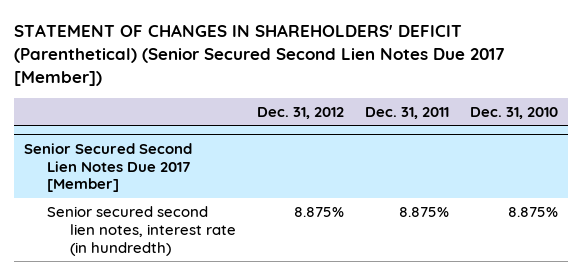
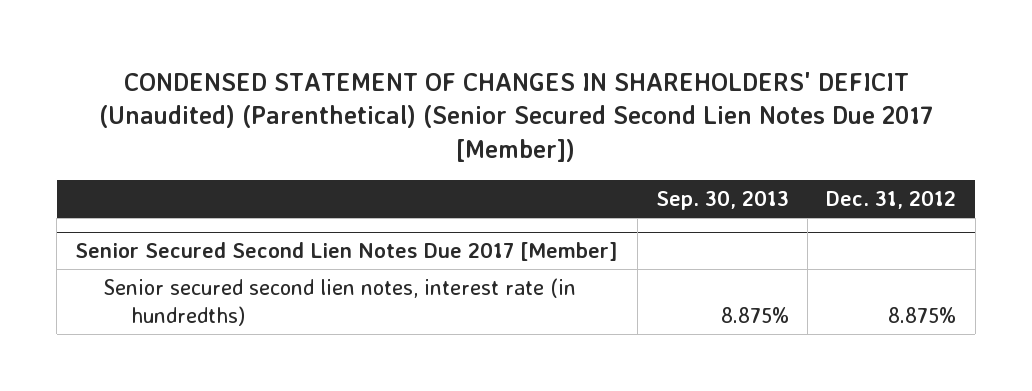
[13,23,505,86] STATEMENT OF CHANGES IN SHAREHOLDERS' DEFICIT (Parenthetical) (Senior Secured Second Lien Notes Due 2017 [Member]) -> [98,71,933,163] CONDENSED STATEMENT OF CHANGES IN SHAREHOLDERS' DEFICIT (Unaudited) (Parenthetical) (Senior Secured Second Lien Notes Due 2017 [Member])
[364,106,449,119] Dec. 31, 2011 -> none
[469,106,558,119] Dec. 31, 2010 -> none
none -> [655,190,789,211] Sep. 30, 2013
[47,206,237,256] Senior secured second lien notes, interest rate (in hundredth) -> [102,277,576,327] Senior secured second lien notes, interest rate (in hundredths)

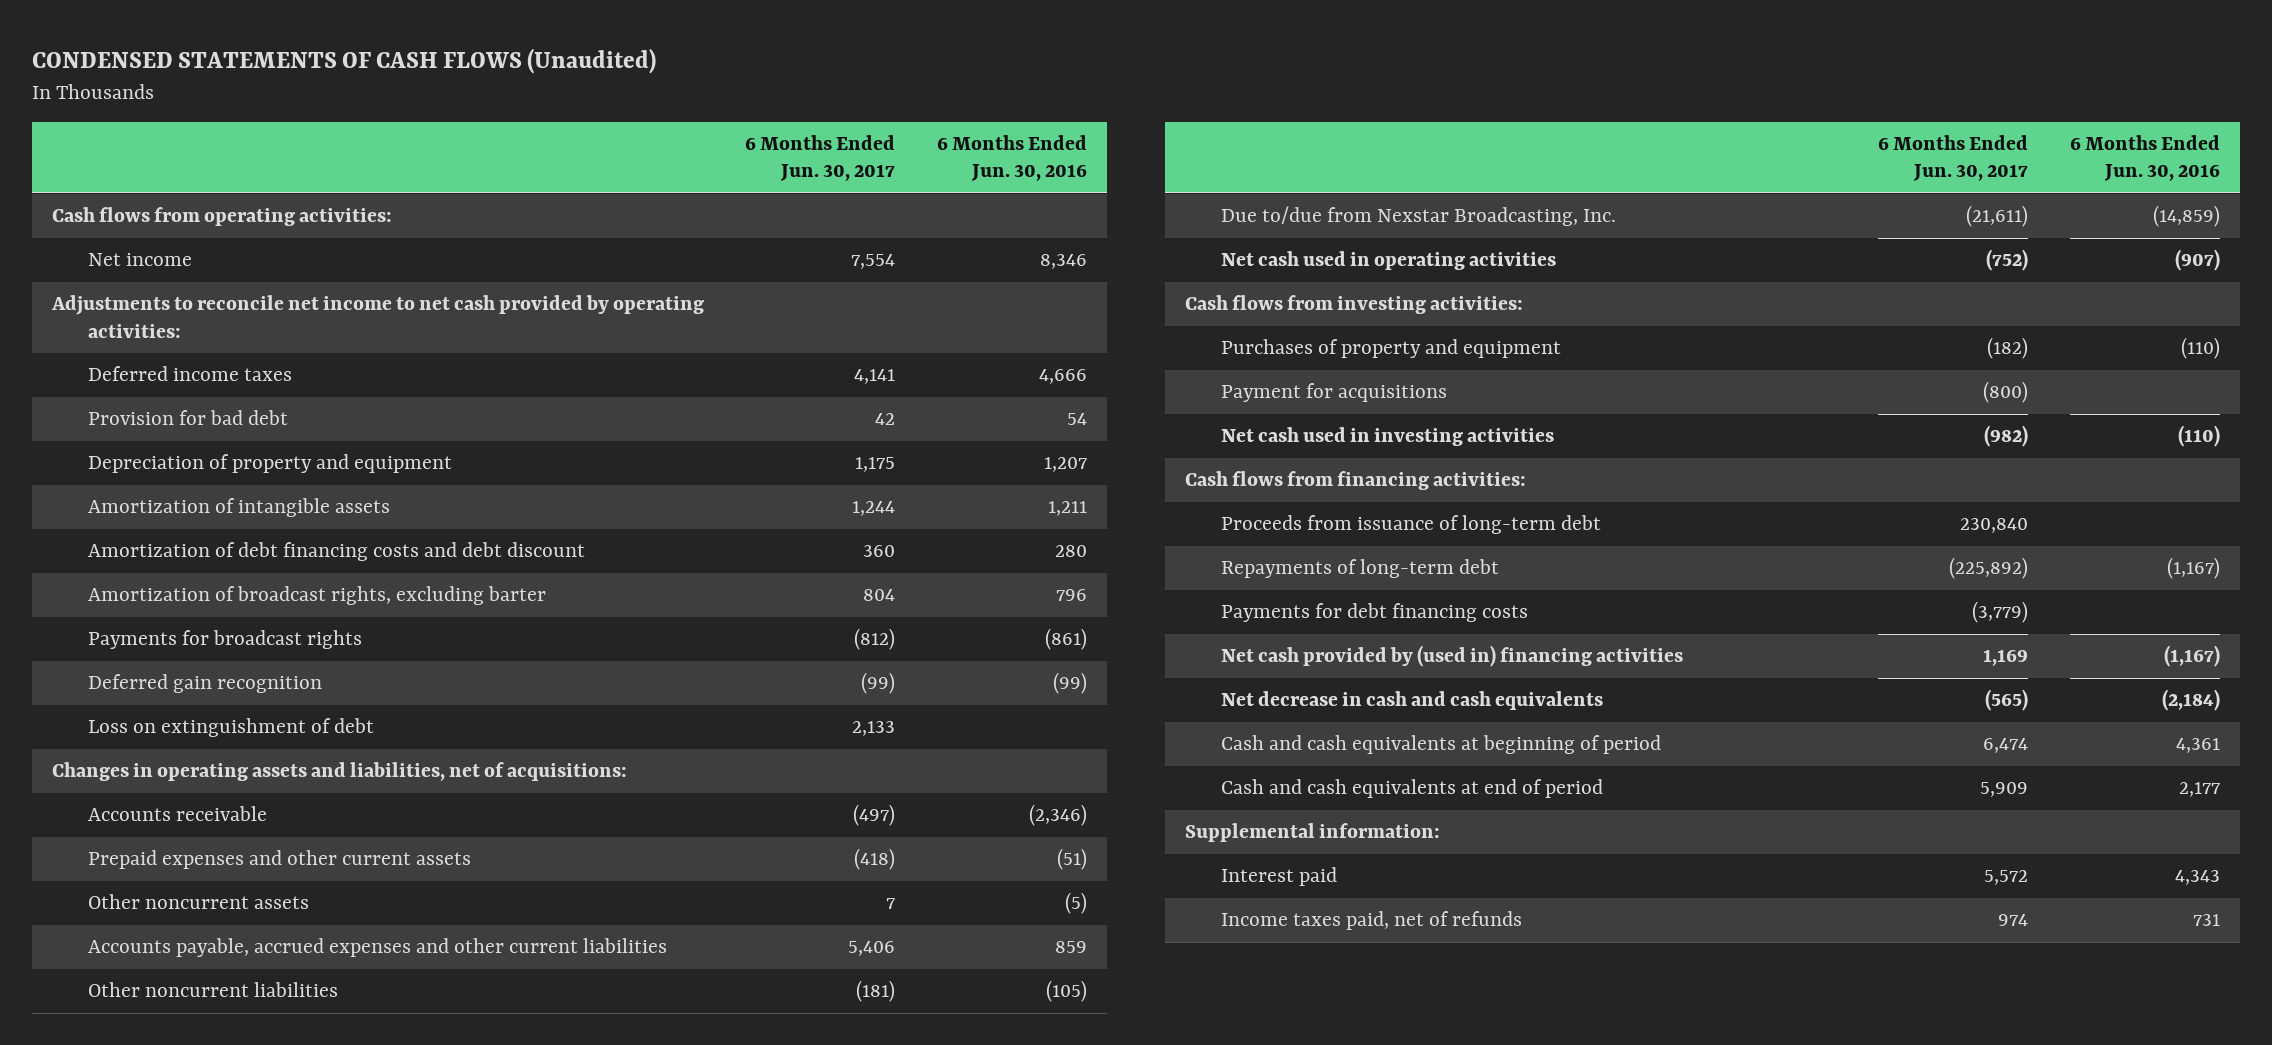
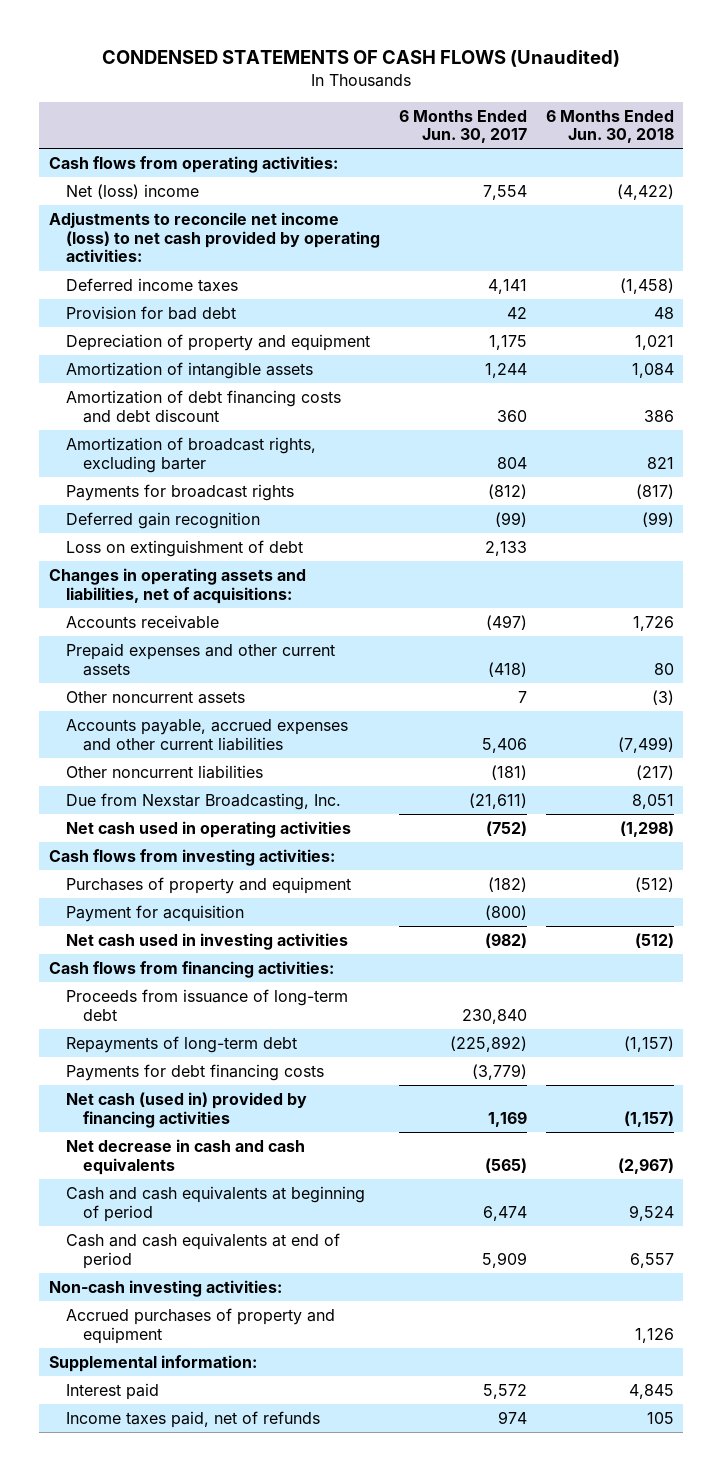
[936,135,1087,182] 6 Months Ended Jun. 30, 2016 -> none
none -> [545,109,674,144] 6 Months Ended Jun. 30, 2018
[88,253,193,267] Net income -> [65,183,199,199] Net (loss) income
[51,295,705,338] Adjustments to reconcile net income to net cash provided by operating activities: -> [48,211,380,263] Adjustments to reconcile net income (loss) to net cash provided by operating activities:
[1221,206,1617,227] Due to/due from Nexstar Broadcasting, Inc. -> [65,792,341,810] Due from Nexstar Broadcasting, Inc.
[1221,383,1448,403] Payment for acquisitions -> [65,904,244,922] Payment for acquisition
[1221,645,1684,668] Net cash provided by (used in) financing activities -> [65,1091,307,1128] Net cash (used in) provided by financing activities
none -> [48,1279,282,1297] Non-cash investing activities:
none -> [65,1307,335,1344] Accrued purchases of property and equipment

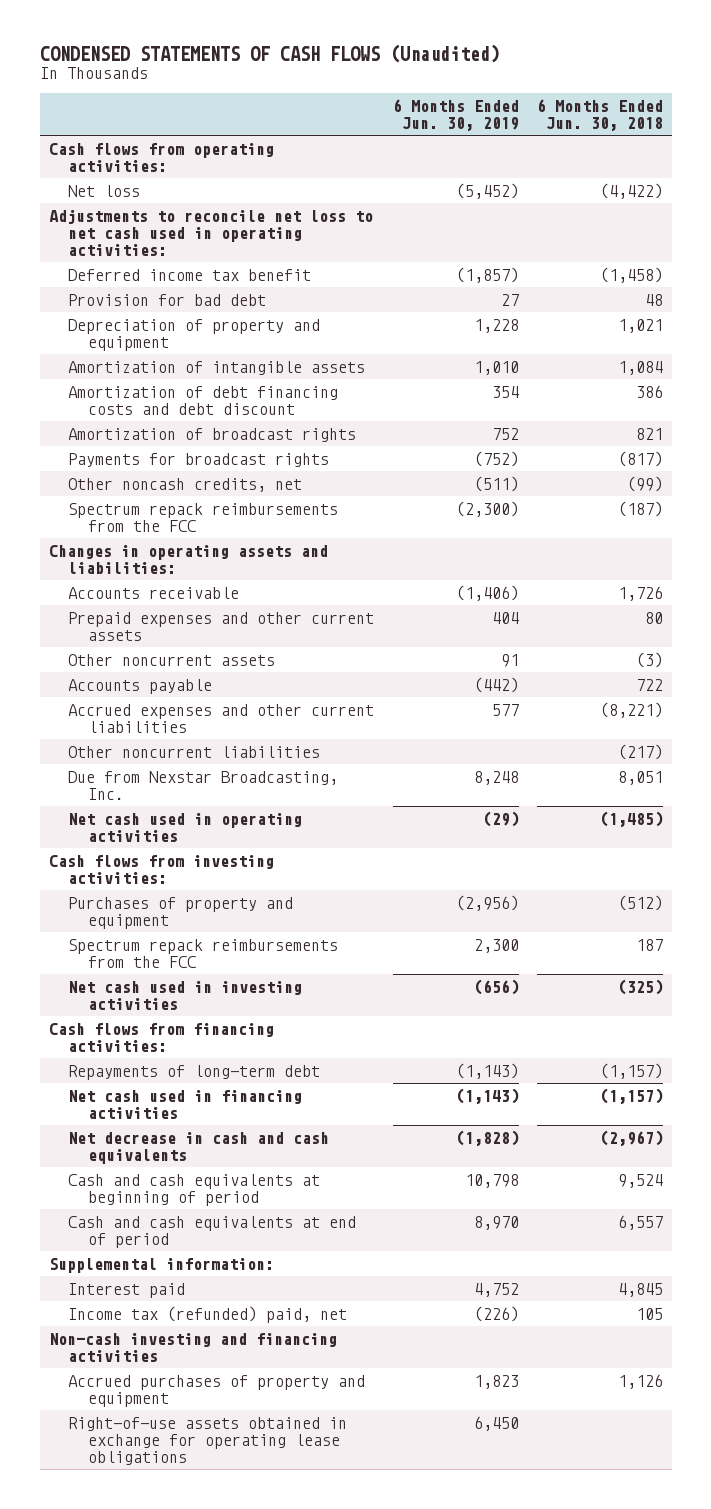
[398,109,527,144] 6 Months Ended Jun. 30, 2017 -> none
none -> [392,99,519,131] 6 Months Ended Jun. 30, 2019
[65,183,199,199] Net (loss) income -> [68,185,141,198] Net loss
[48,211,380,263] Adjustments to reconcile net income (loss) to net cash provided by operating activities: -> [48,209,373,256] Adjustments to reconcile net loss to net cash used in operating activities:
[65,277,238,292] Deferred income taxes -> [68,269,312,282] Deferred income tax benefit
[65,436,316,473] Amortization of broadcast rights, excluding barter -> [68,428,357,443] Amortization of broadcast rights
[65,511,260,529] Deferred gain recognition -> none
[65,539,303,557] Loss on extinguishment of debt -> none
none -> [68,478,303,493] Other noncash credits, net
none -> [68,503,339,532] Spectrum repack reimbursements from the FCC
[48,567,306,604] Changes in operating assets and liabilities, net of acquisitions: -> [48,545,328,574] Changes in operating assets and liabilities:
none -> [68,679,213,695] Accounts payable
[65,718,348,751] Accounts payable, accrued expenses and other current liabilities -> [68,704,375,733] Accrued expenses and other current liabilities
[617,736,674,753] (7,499) -> [599,702,663,719] (8,221)
[619,820,674,837] (1,298) -> [599,811,663,828] (1,485)
[65,904,244,922] Payment for acquisition -> none
none -> [68,939,339,968] Spectrum repack reimbursements from the FCC
[634,932,674,948] (512) -> [617,979,663,996] (325)
[65,988,348,1021] Proceeds from issuance of long-term debt -> none
[65,1063,324,1081] Payments for debt financing costs -> none
[65,1091,307,1128] Net cash (used in) provided by financing activities -> [68,1090,303,1119] Net cash used in financing activities
[48,1279,282,1297] Non-cash investing activities: -> none
[65,1410,320,1428] Income taxes paid, net of refunds -> [68,1306,348,1324] Income tax (refunded) paid, net
none -> [48,1333,337,1362] Non-cash investing and financing activities
[65,1307,335,1344] Accrued purchases of property and equipment -> [68,1375,366,1407] Accrued purchases of property and equipment
none -> [68,1417,348,1465] Right-of-use assets obtained in exchange for operating lease obligations

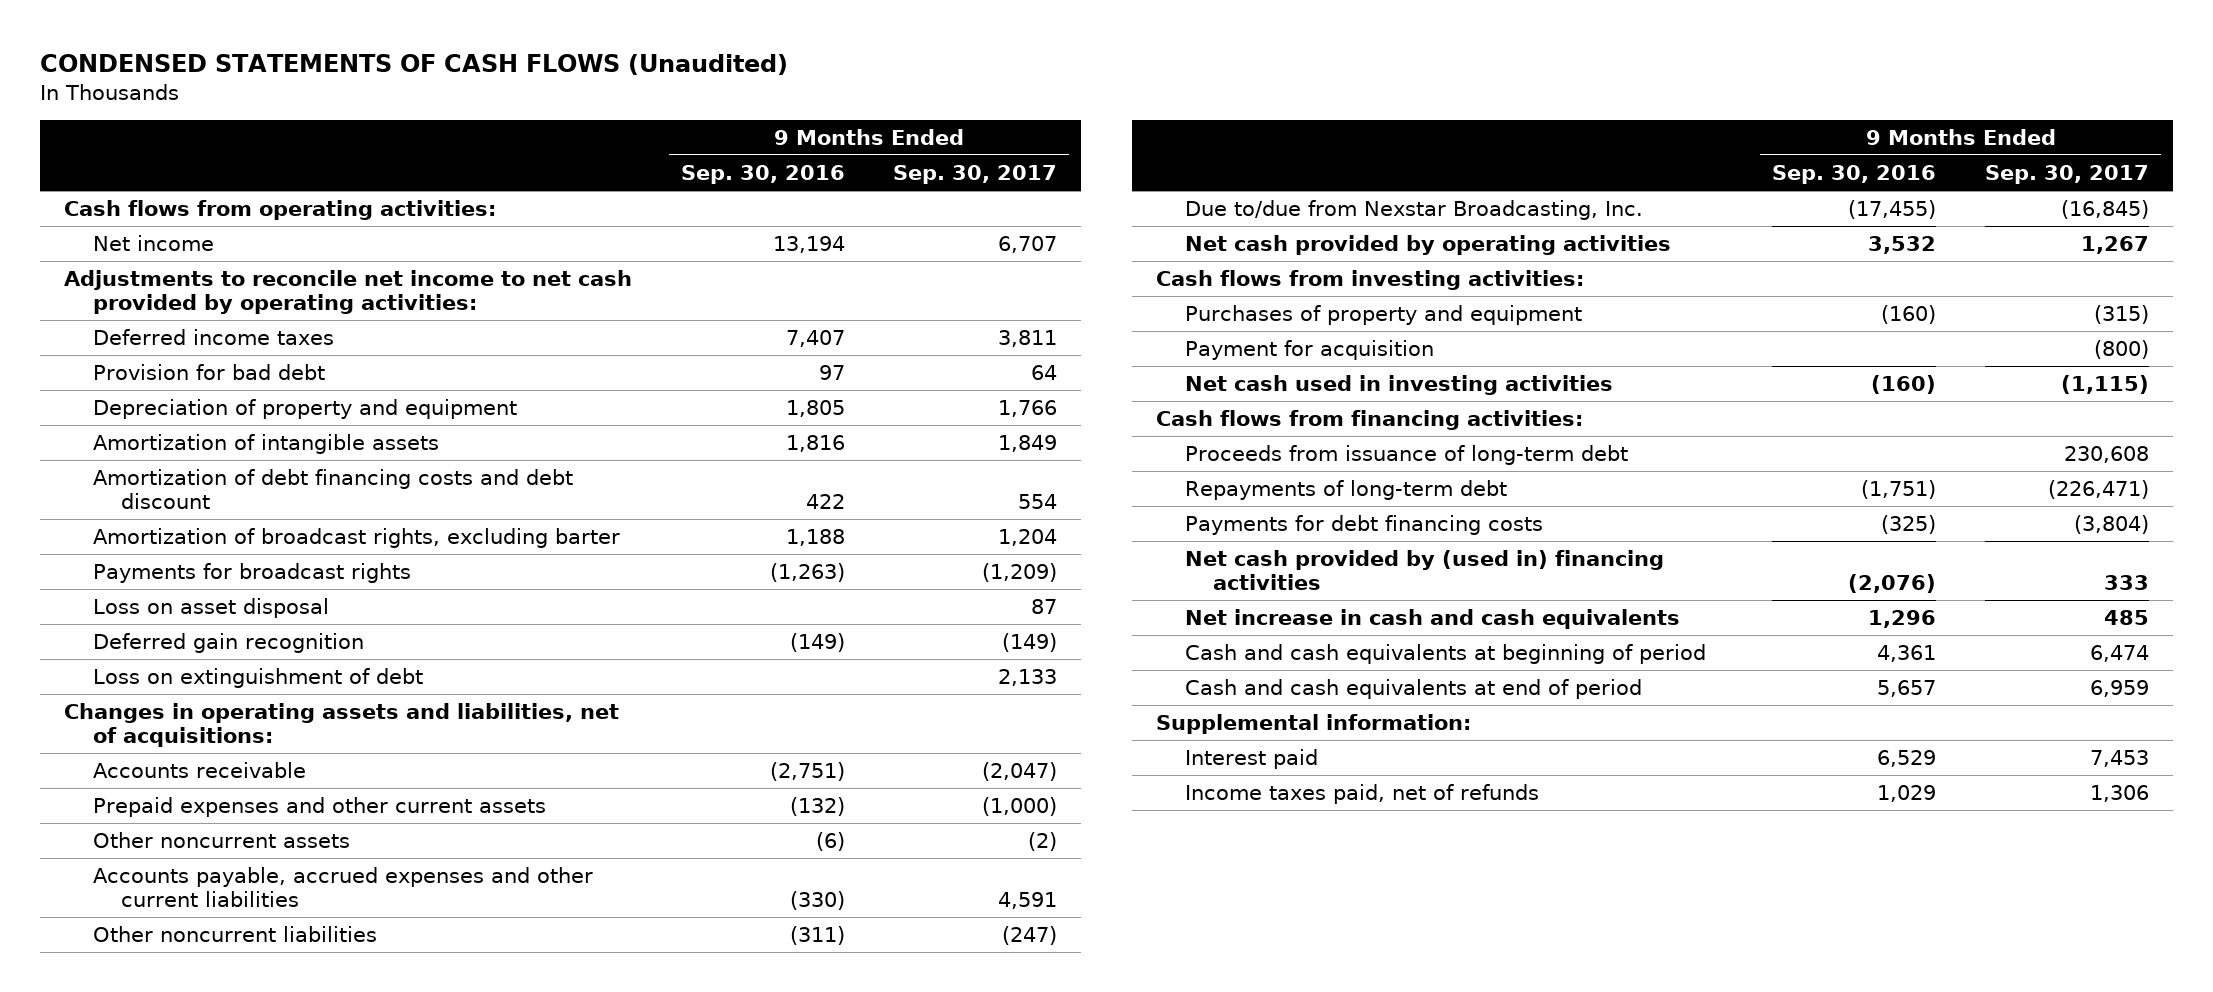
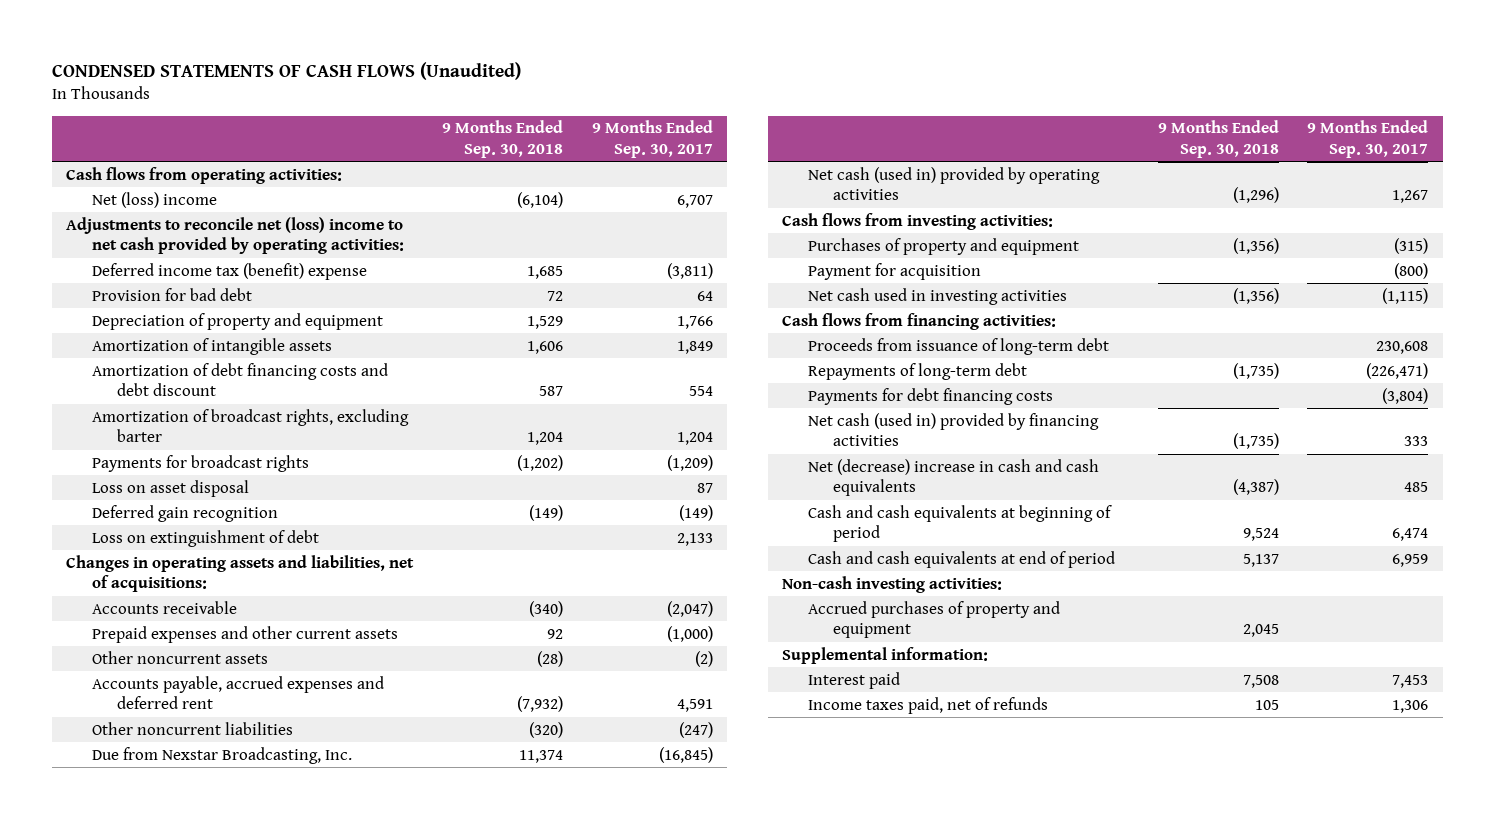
[680,164,845,184] Sep. 30, 2016 -> none
none -> [441,120,563,158] 9 Months Ended Sep. 30, 2018
[92,234,214,251] Net income -> [91,191,217,208] Net (loss) income
[64,269,633,314] Adjustments to reconcile net income to net cash provided by operating activities: -> [66,216,404,255] Adjustments to reconcile net (loss) income to net cash provided by operating activities:
[92,328,334,345] Deferred income taxes -> [91,262,367,280] Deferred income tax (benefit) expense
[997,329,1057,347] 3,811 -> [666,262,713,279] (3,811)
[92,866,593,907] Accounts payable, accrued expenses and other current liabilities -> [91,675,384,710] Accounts payable, accrued expenses and deferred rent
[1184,199,1643,220] Due to/due from Nexstar Broadcasting, Inc. -> [91,746,352,764] Due from Nexstar Broadcasting, Inc.
[1184,234,1671,255] Net cash provided by operating activities -> [807,166,1100,201] Net cash (used in) provided by operating activities
[1184,549,1664,590] Net cash provided by (used in) financing activities -> [807,412,1099,447] Net cash (used in) provided by financing activities
[1184,608,1680,629] Net increase in cash and cash equivalents -> [807,458,1099,497] Net (decrease) increase in cash and cash equivalents
none -> [782,575,1003,593] Non-cash investing activities:
none -> [807,600,1060,639] Accrued purchases of property and equipment

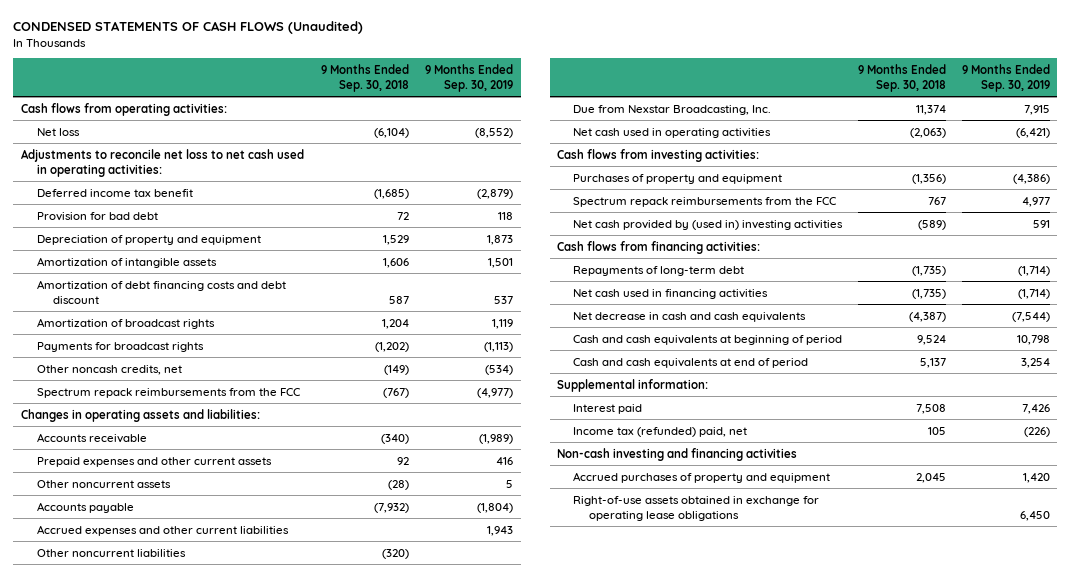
[591,120,713,158] 9 Months Ended Sep. 30, 2017 -> none
none -> [425,63,514,92] 9 Months Ended Sep. 30, 2019
[91,191,217,208] Net (loss) income -> [36,127,80,136] Net loss
[66,216,404,255] Adjustments to reconcile net (loss) income to net cash provided by operating activities: -> [21,148,305,177] Adjustments to reconcile net loss to net cash used in operating activities:
[91,262,367,280] Deferred income tax (benefit) expense -> [36,188,193,197] Deferred income tax benefit
[526,265,563,279] 1,685 -> [374,188,410,199] (1,685)
[91,408,409,443] Amortization of broadcast rights, excluding barter -> [36,317,215,329] Amortization of broadcast rights
[91,479,249,497] Loss on asset disposal -> none
[91,529,319,547] Loss on extinguishment of debt -> none
[91,504,278,522] Deferred gain recognition -> [36,364,182,375] Other noncash credits, net
none -> [36,387,300,398] Spectrum repack reimbursements from the FCC
[66,554,415,593] Changes in operating assets and liabilities, net of acquisitions: -> [21,408,261,422] Changes in operating assets and liabilities:
[91,675,384,710] Accounts payable, accrued expenses and deferred rent -> [36,501,134,513] Accounts payable
none -> [36,524,289,536] Accrued expenses and other current liabilities
[807,166,1100,201] Net cash (used in) provided by operating activities -> [573,127,772,138] Net cash used in operating activities
[1232,187,1279,204] (1,296) -> [909,127,946,138] (2,063)
[807,262,981,280] Payment for acquisition -> none
none -> [573,196,837,207] Spectrum repack reimbursements from the FCC
[807,287,1067,305] Net cash used in investing activities -> [573,219,844,230] Net cash provided by (used in) investing activities
[1232,287,1279,304] (1,356) -> [917,219,946,230] (589)
[807,337,1109,355] Proceeds from issuance of long-term debt -> none
[807,387,1053,405] Payments for debt financing costs -> none
[807,412,1099,447] Net cash (used in) provided by financing activities -> [573,288,769,299] Net cash used in financing activities
[807,458,1099,497] Net (decrease) increase in cash and cash equivalents -> [573,311,807,322] Net decrease in cash and cash equivalents
[782,575,1003,593] Non-cash investing activities: -> none
[807,696,1048,714] Income taxes paid, net of refunds -> [573,426,748,437] Income tax (refunded) paid, net
none -> [557,447,798,461] Non-cash investing and financing activities
[807,600,1060,639] Accrued purchases of property and equipment -> [573,471,831,483] Accrued purchases of property and equipment
none -> [573,495,820,521] Right-of-use assets obtained in exchange for operating lease obligations

